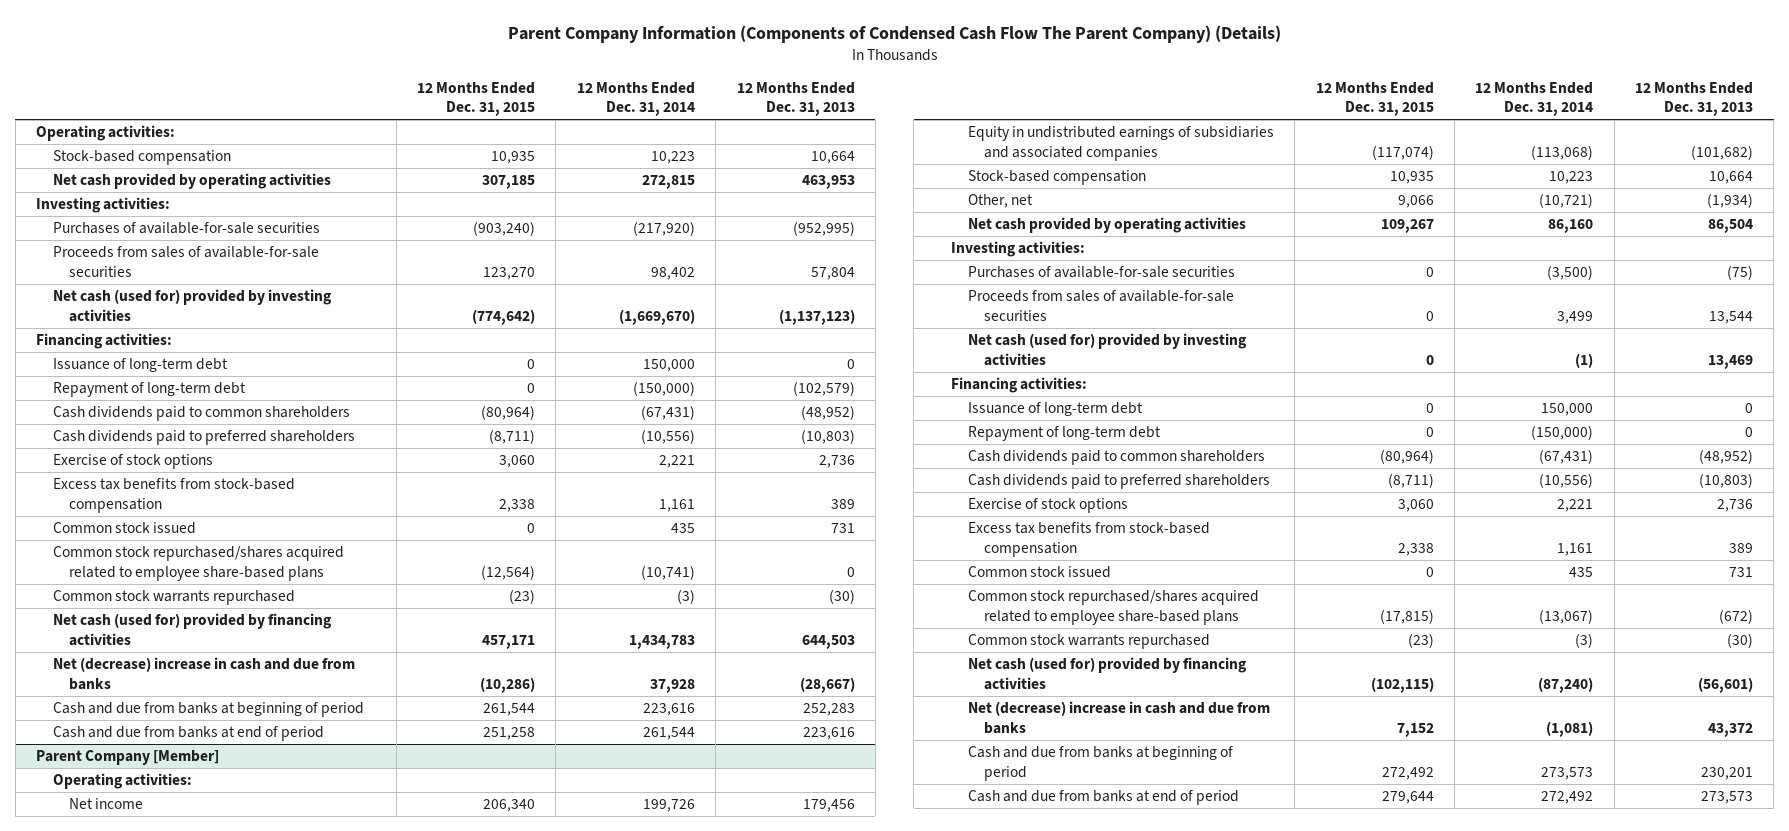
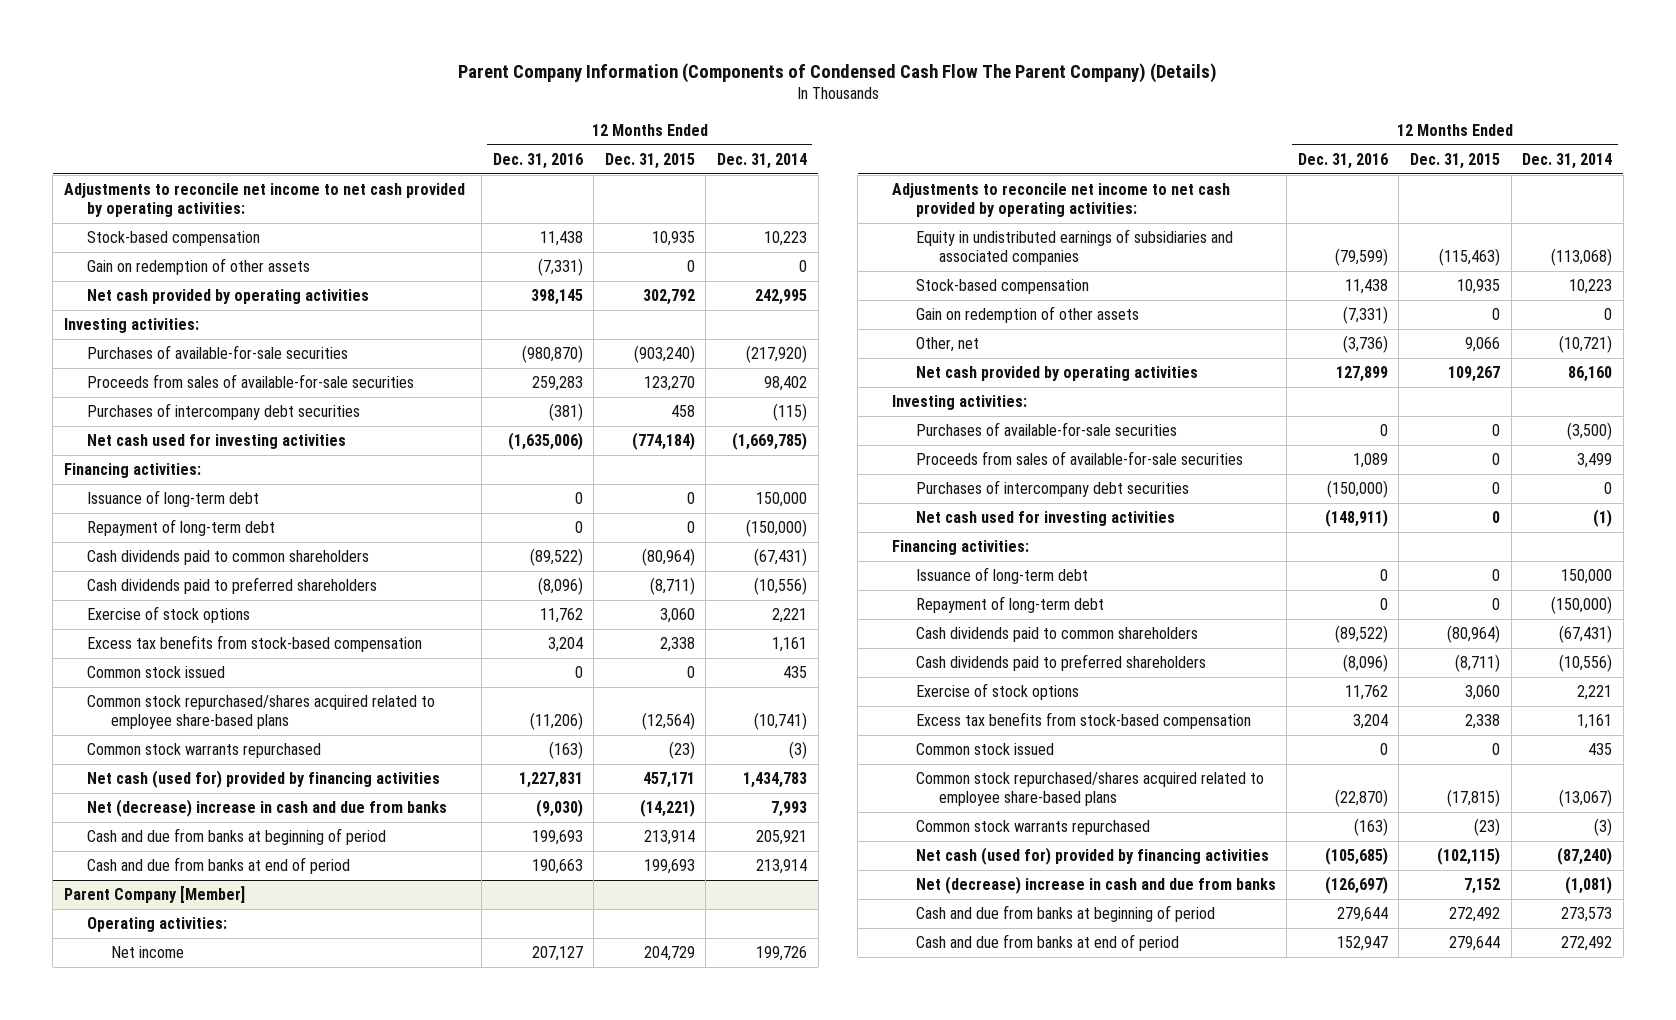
[736,81,855,117] 12 Months Ended Dec. 31, 2013 -> none
none -> [492,152,583,169] Dec. 31, 2016
[36,125,176,142] Operating activities: -> none
none -> [63,183,465,218] Adjustments to reconcile net income to net cash provided by operating activities:
none -> [87,258,311,276] Gain on redemption of other assets
[482,175,536,190] 307,185 -> [642,289,695,306] 302,792
[641,175,695,190] 272,815 -> [754,289,807,306] 242,995
none -> [87,403,361,421] Purchases of intercompany debt securities
[52,289,332,322] Net cash (used for) provided by investing activities -> [87,434,347,450] Net cash used for investing activities
[472,308,536,325] (774,642) -> [631,432,695,451] (774,184)
[618,308,695,325] (1,669,670) -> [731,432,807,451] (1,669,785)
[480,676,536,693] (10,286) -> [639,799,695,818] (14,221)
[649,678,695,693] 37,928 -> [770,801,807,818] 7,993
[483,703,536,717] 261,544 -> [643,830,695,846] 213,914
[642,703,695,717] 223,616 -> [755,830,807,846] 205,921
[483,727,536,741] 251,258 -> [643,859,695,875] 199,693
[642,727,695,741] 261,544 -> [755,859,807,875] 213,914
[483,799,536,813] 206,340 -> [643,946,695,962] 204,729
none -> [892,183,1231,218] Adjustments to reconcile net income to net cash provided by operating activities:
[1371,144,1434,160] (117,074) -> [1439,248,1501,267] (115,463)
none -> [915,306,1139,324] Gain on redemption of other assets
none -> [915,480,1189,498] Purchases of intercompany debt securities
[967,333,1247,366] Net cash (used for) provided by investing activities -> [915,511,1175,527] Net cash used for investing activities

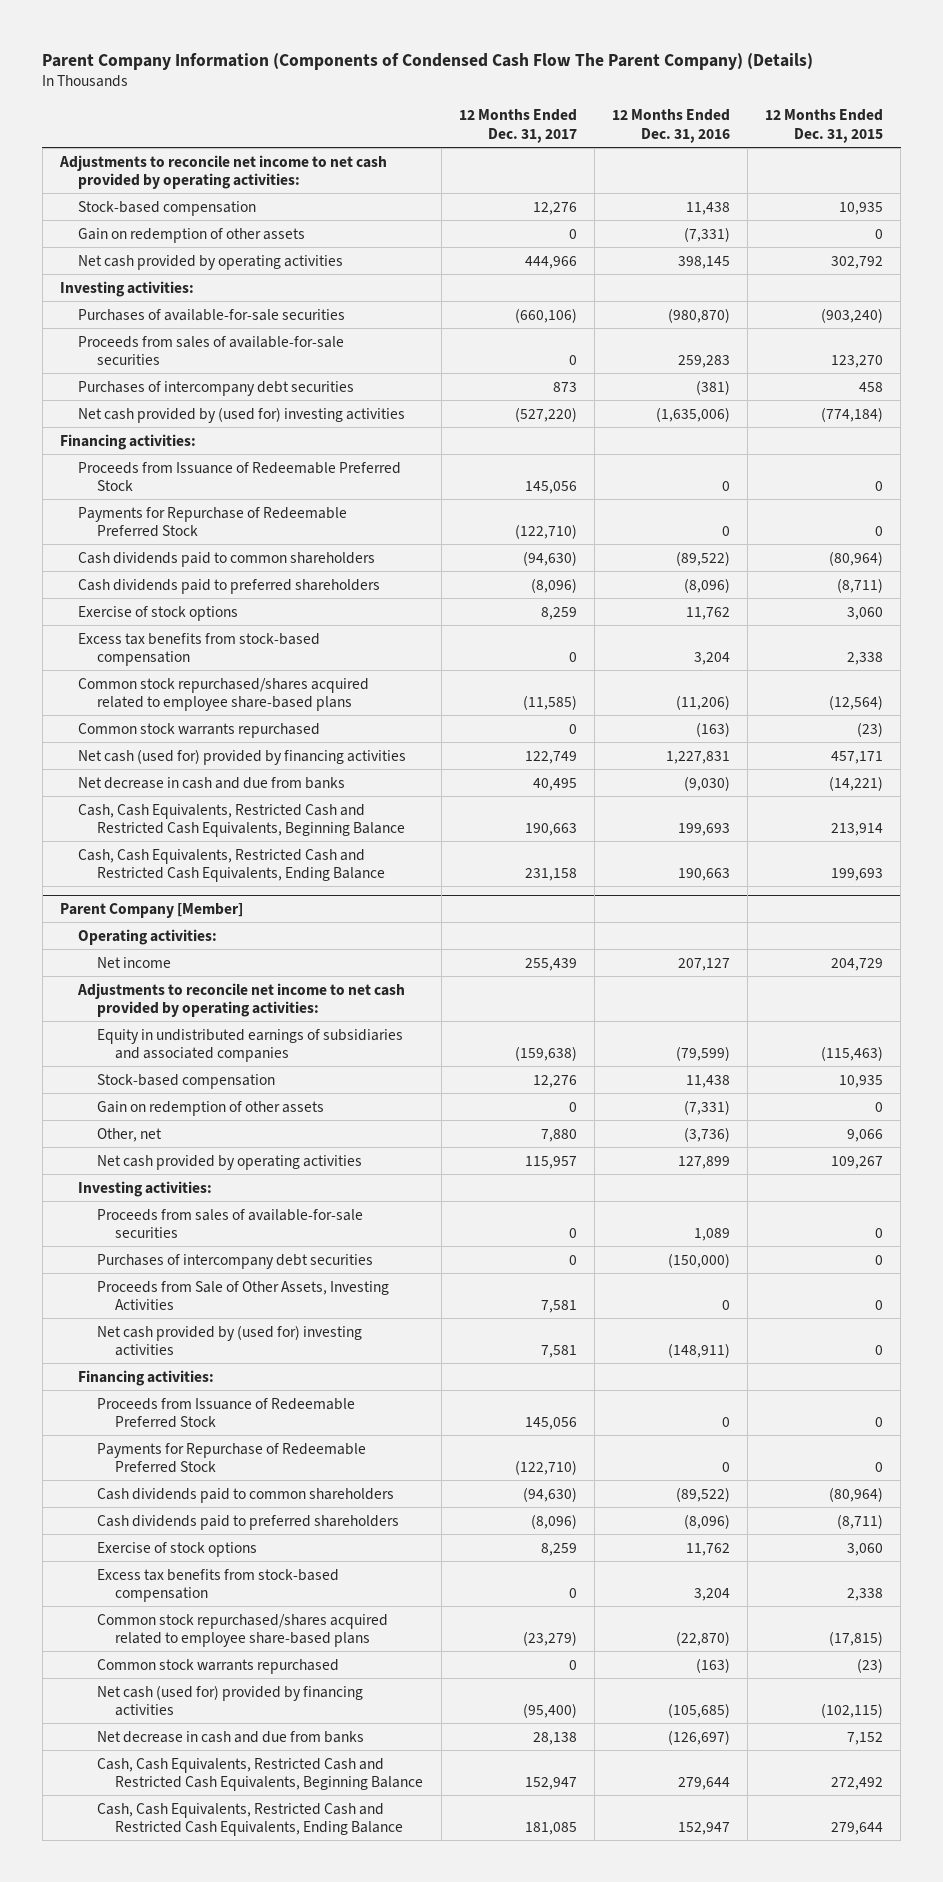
[716,152,807,169] Dec. 31, 2014 -> none
none -> [458,109,577,143] 12 Months Ended Dec. 31, 2017
[87,434,347,450] Net cash used for investing activities -> [78,406,406,423] Net cash provided by (used for) investing activities
[87,490,260,508] Issuance of long-term debt -> none
[87,519,276,537] Repayment of long-term debt -> none
none -> [78,461,402,491] Proceeds from Issuance of Redeemable Preferred Stock
none -> [78,506,348,537] Payments for Repurchase of Redeemable Preferred Stock
[87,666,226,679] Common stock issued -> none
[87,799,448,818] Net (decrease) increase in cash and due from banks -> [78,776,346,789] Net decrease in cash and due from banks
[87,828,387,846] Cash and due from banks at beginning of period -> [78,803,405,837] Cash, Cash Equivalents, Restricted Cash and Restricted Cash Equivalents, Beginning Balance
[87,857,351,875] Cash and due from banks at end of period -> [78,848,385,882] Cash, Cash Equivalents, Restricted Cash and Restricted Cash Equivalents, Ending Balance
[915,422,1177,437] Purchases of available-for-sale securities -> none
none -> [96,1280,389,1310] Proceeds from Sale of Other Assets, Investing Activities
[915,511,1175,527] Net cash used for investing activities -> [96,1324,362,1356] Net cash provided by (used for) investing activities
[915,567,1088,585] Issuance of long-term debt -> none
[915,596,1104,614] Repayment of long-term debt -> none
none -> [96,1397,355,1428] Proceeds from Issuance of Redeemable Preferred Stock
none -> [96,1442,366,1473] Payments for Repurchase of Redeemable Preferred Stock
[915,743,1054,756] Common stock issued -> none
[915,876,1276,895] Net (decrease) increase in cash and due from banks -> [96,1730,364,1743] Net decrease in cash and due from banks
[915,905,1215,923] Cash and due from banks at beginning of period -> [96,1757,424,1791] Cash, Cash Equivalents, Restricted Cash and Restricted Cash Equivalents, Beginning Balance
[915,934,1179,952] Cash and due from banks at end of period -> [96,1802,404,1836] Cash, Cash Equivalents, Restricted Cash and Restricted Cash Equivalents, Ending Balance

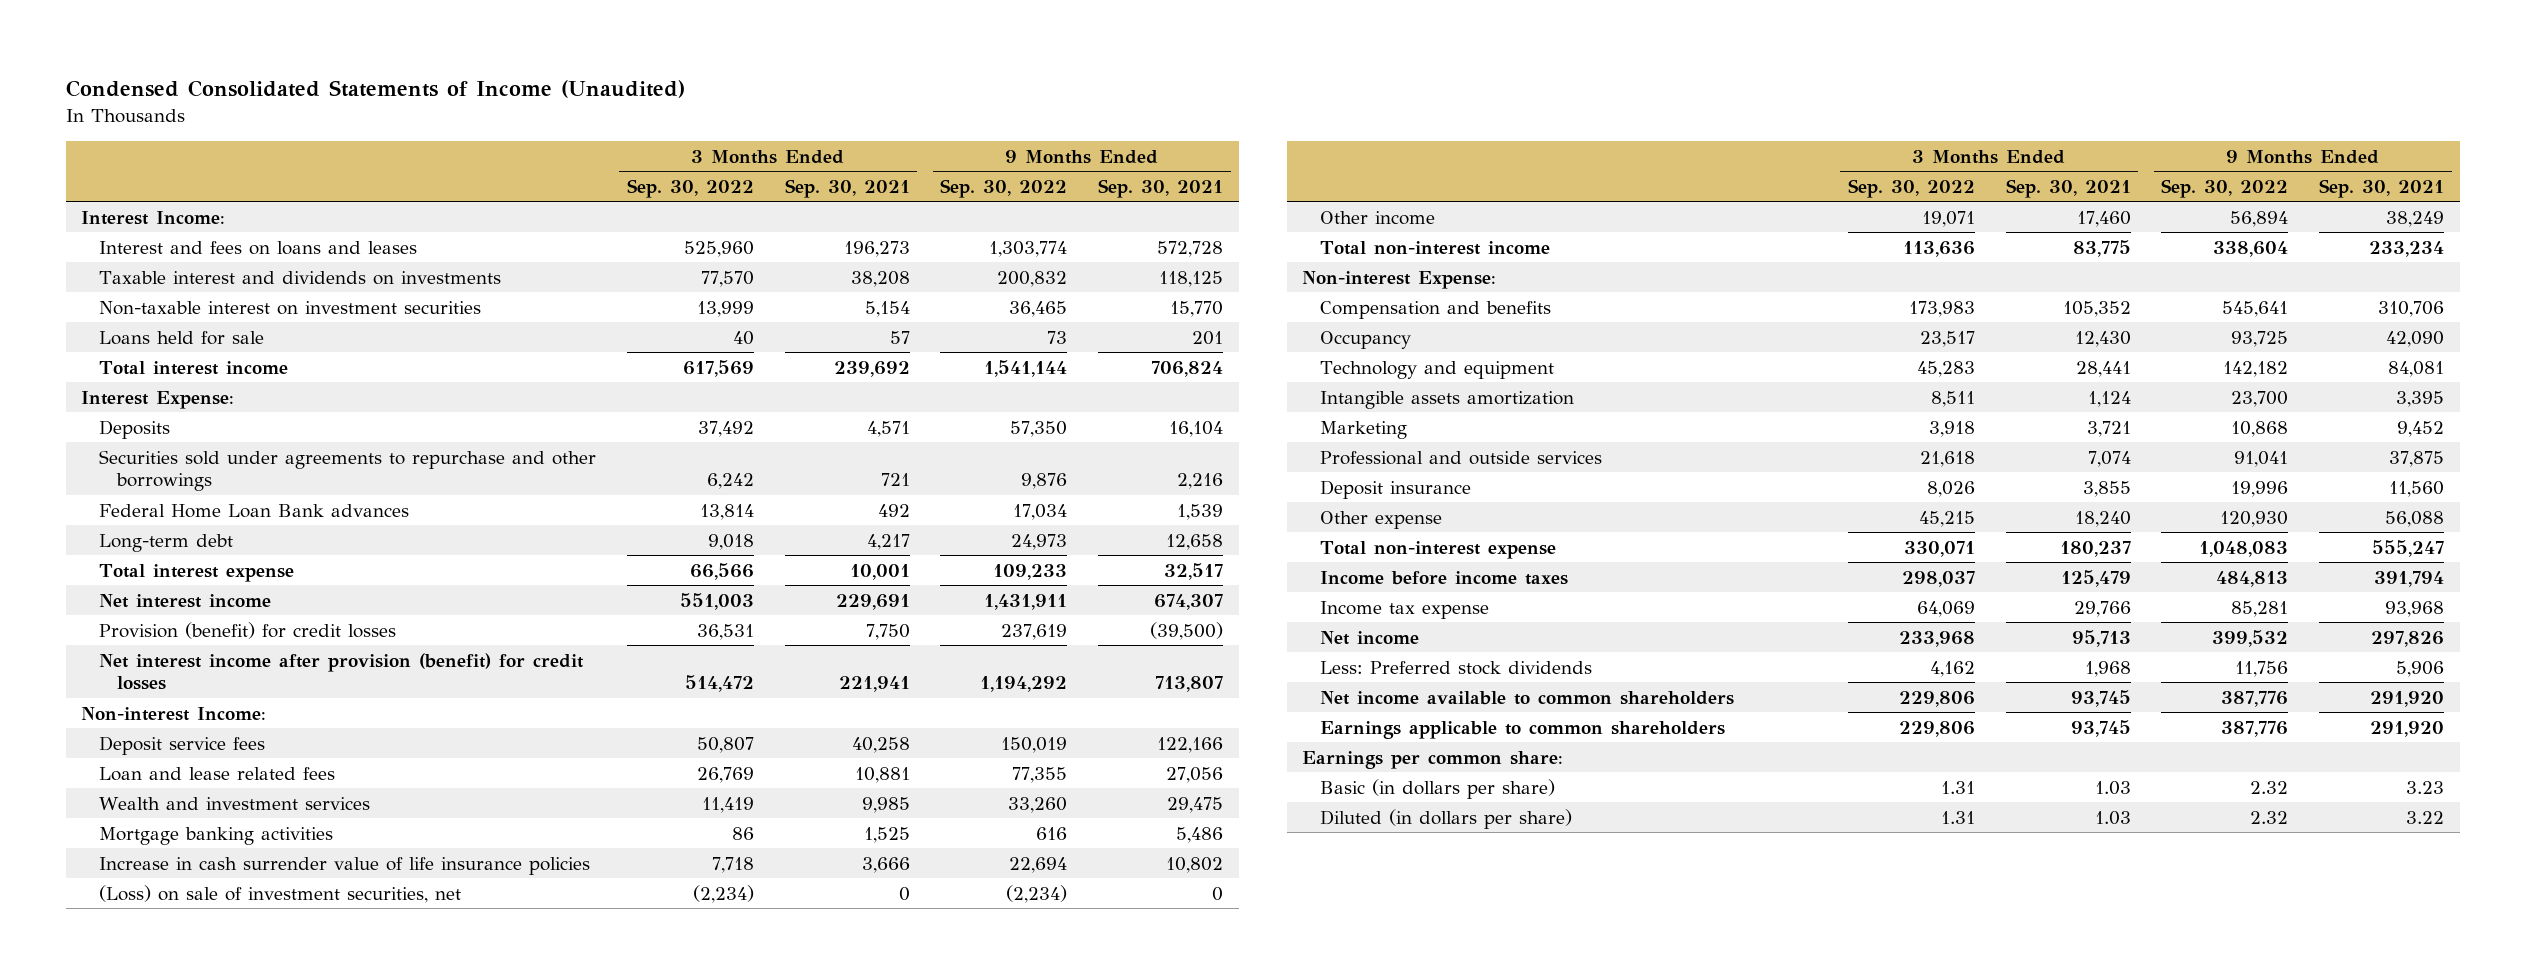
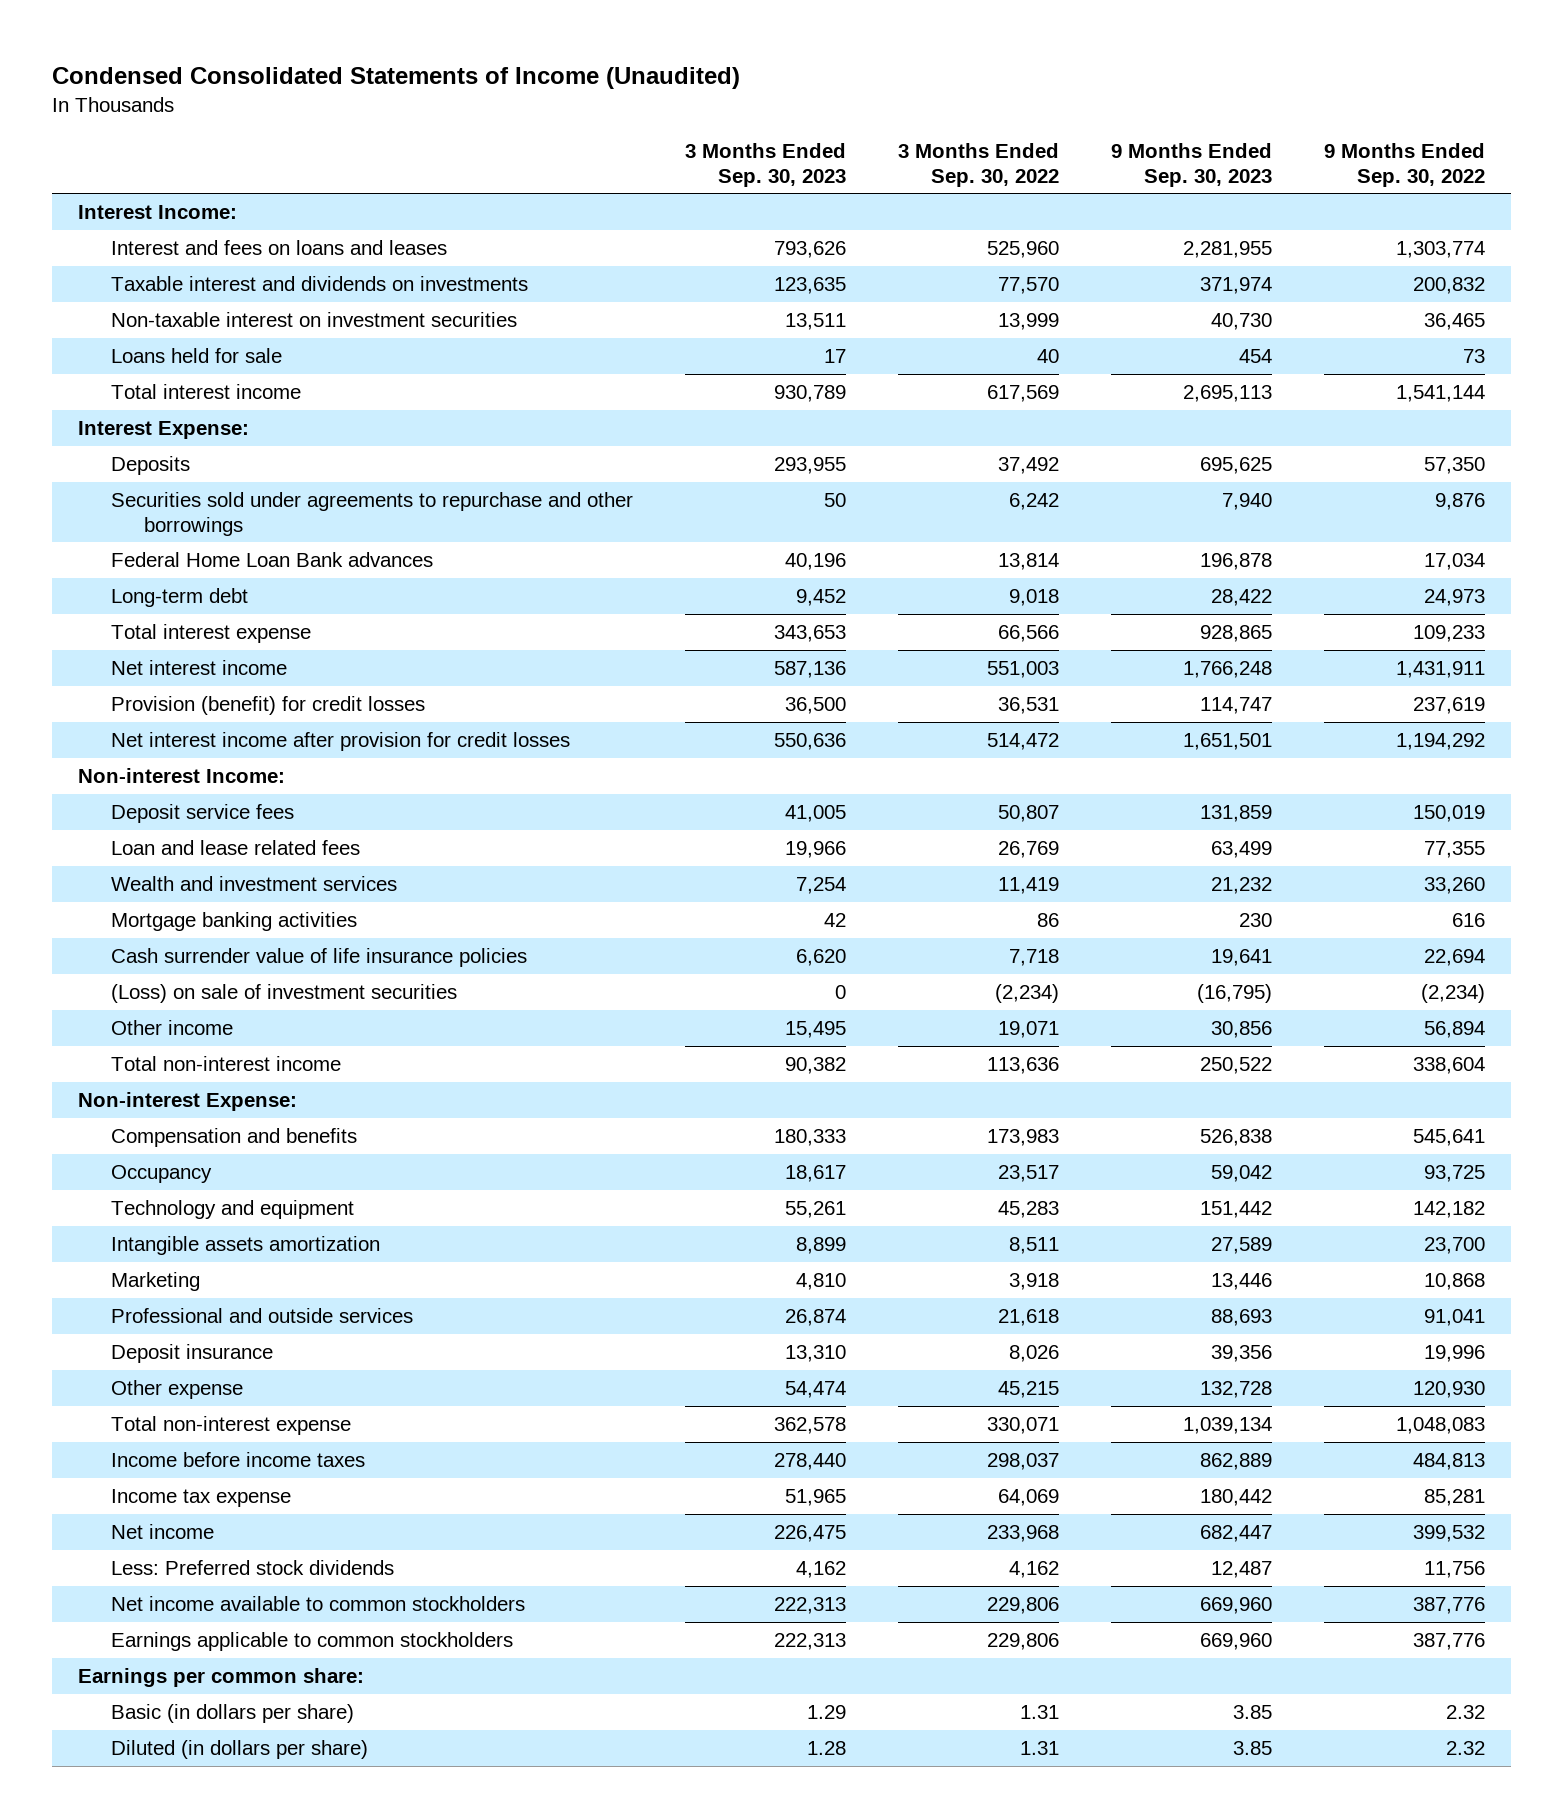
[784,178,910,198] Sep. 30, 2021 -> none
[1098,178,1224,198] Sep. 30, 2021 -> none
none -> [685,142,847,187] 3 Months Ended Sep. 30, 2023
none -> [1110,142,1272,187] 9 Months Ended Sep. 30, 2023
[99,652,585,691] Net interest income after provision (benefit) for credit losses -> [111,731,571,751] Net interest income after provision for credit losses
[99,856,591,875] Increase in cash surrender value of life insurance policies -> [111,947,528,967] Cash surrender value of life insurance policies
[99,884,462,903] (Loss) on sale of investment securities, net -> [111,983,458,1003] (Loss) on sale of investment securities
[1320,690,1735,705] Net income available to common shareholders -> [111,1595,526,1611] Net income available to common stockholders
[1320,720,1726,739] Earnings applicable to common shareholders -> [111,1631,514,1651] Earnings applicable to common stockholders

